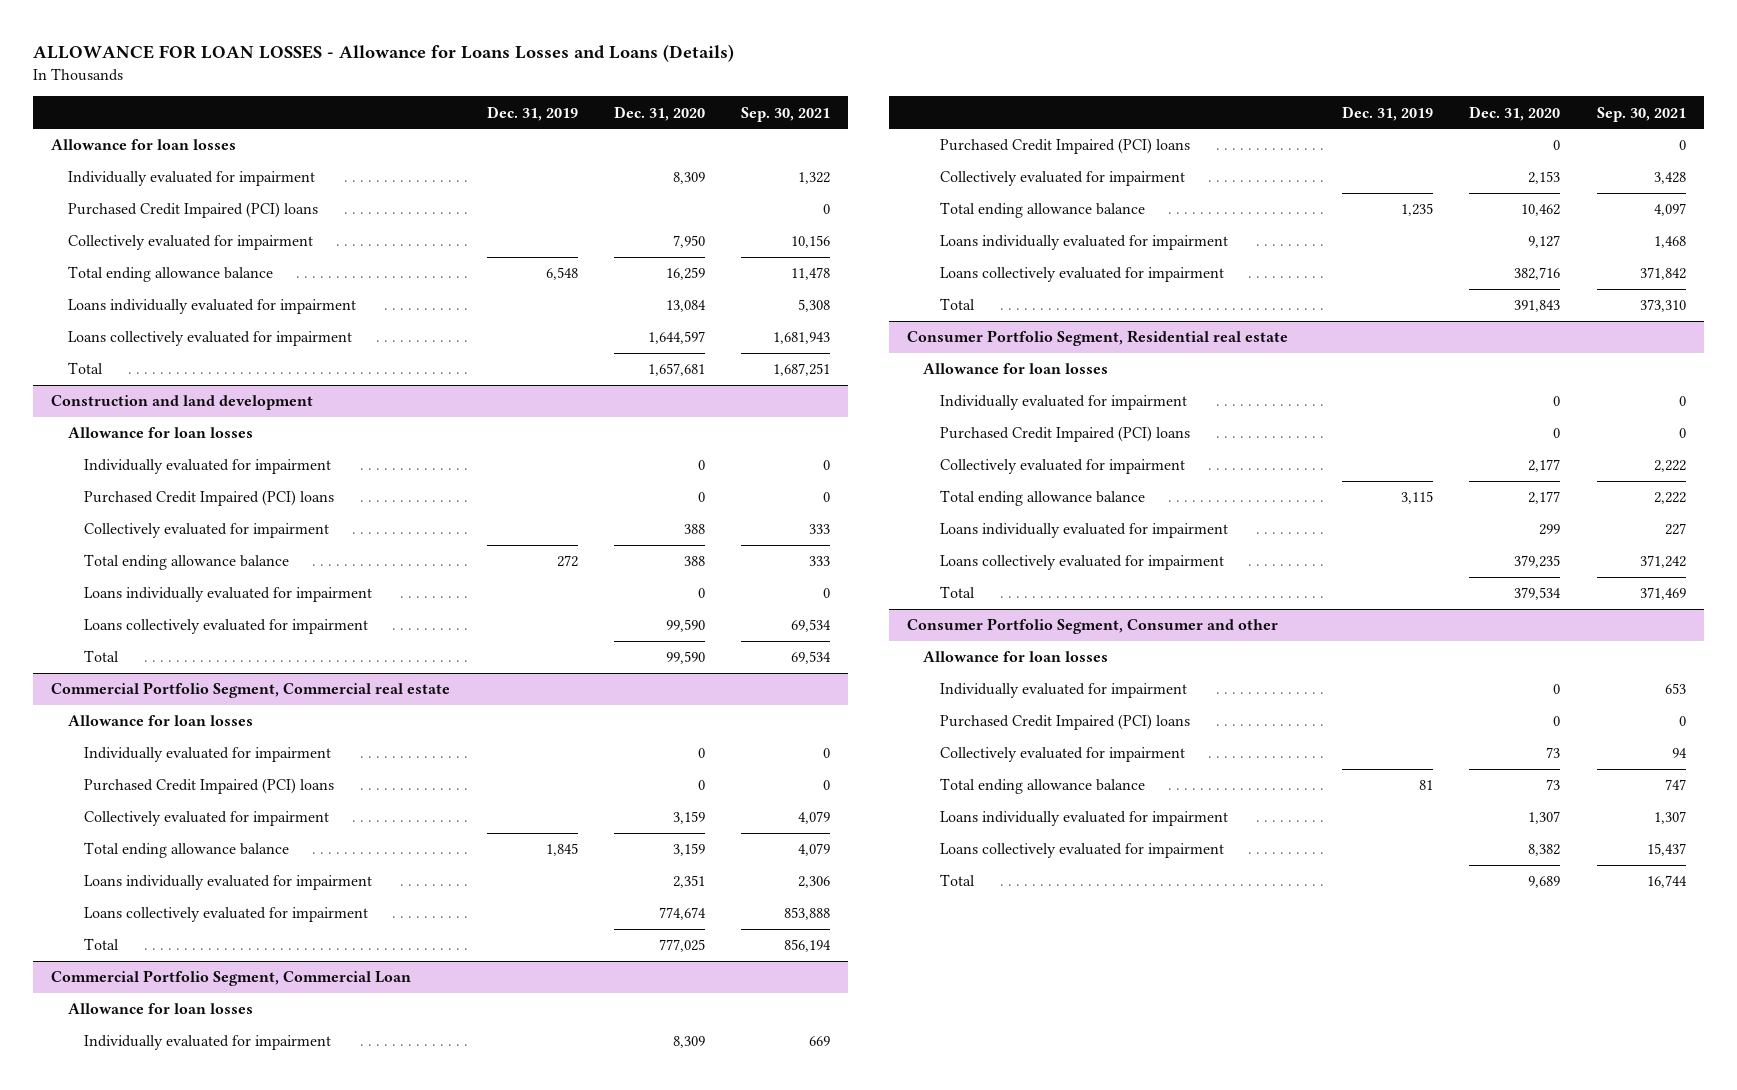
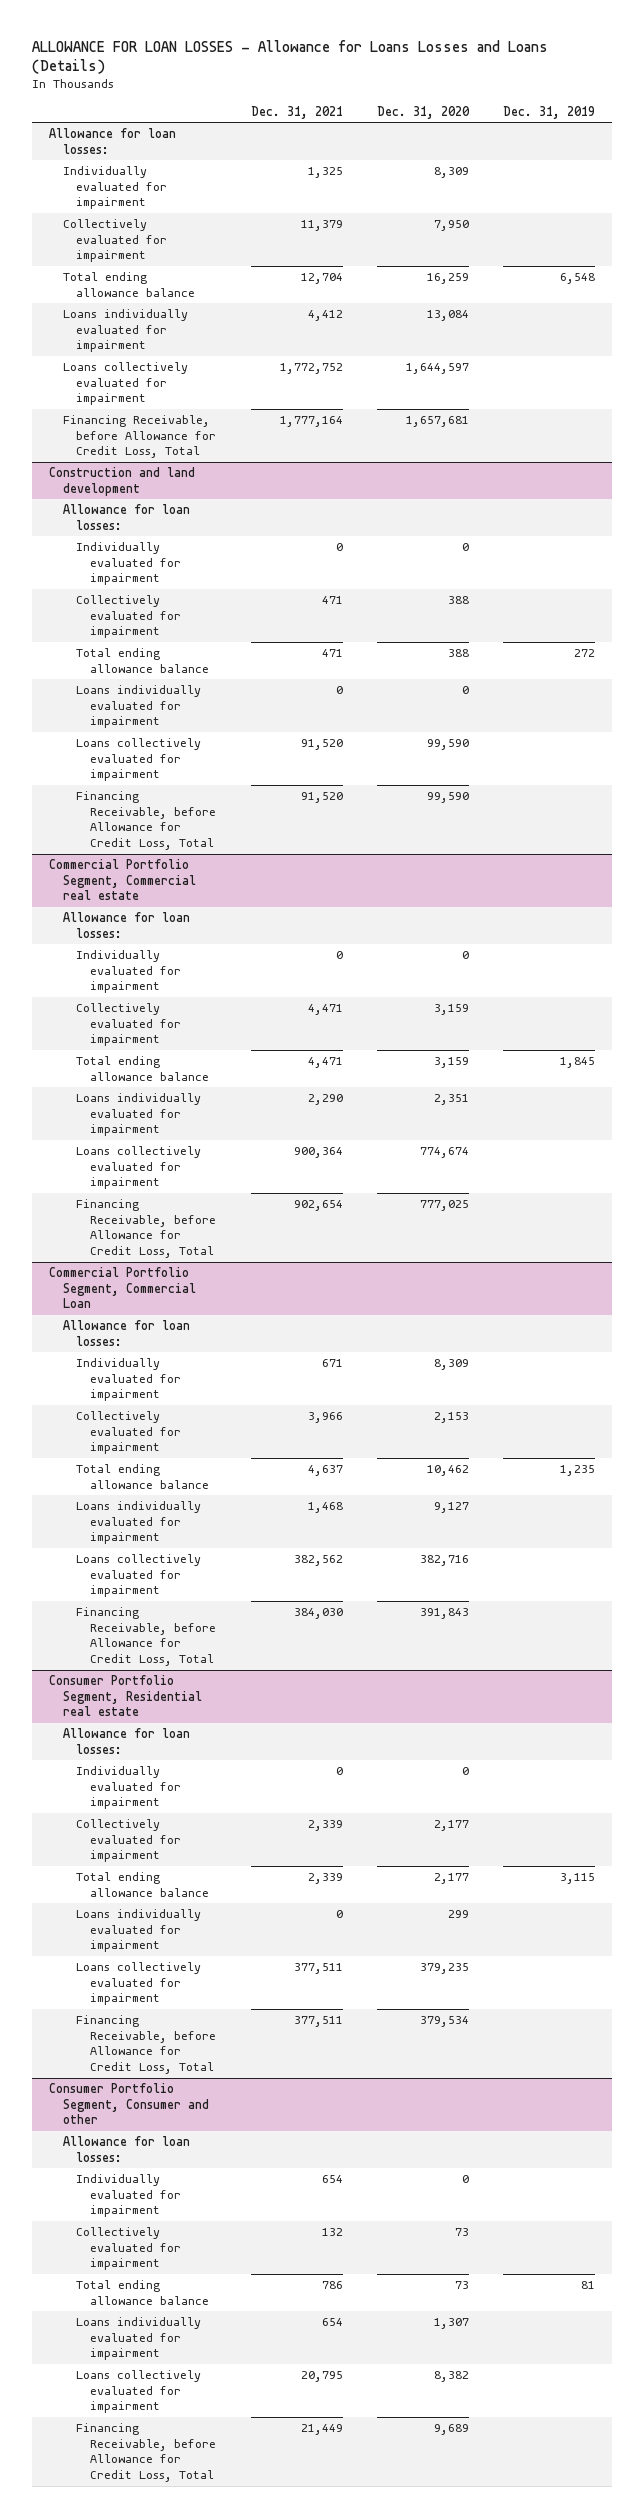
[741,106,831,122] Sep. 30, 2021 -> none
none -> [250,105,343,119] Dec. 31, 2021
[51,139,237,151] Allowance for loan losses -> [49,128,177,154] Allowance for loan losses:
[67,202,318,219] Purchased Credit Impaired (PCI) loans -> none
[67,362,103,375] Total -> [62,415,217,459] Financing Receivable, before Allowance for Credit Loss, Total
[67,427,253,439] Allowance for loan losses -> [62,504,190,530] Allowance for loan losses:
[84,490,335,507] Purchased Credit Impaired (PCI) loans -> none
[84,650,120,663] Total -> [76,791,216,851] Financing Receivable, before Allowance for Credit Loss, Total
[67,715,253,727] Allowance for loan losses -> [62,912,190,938] Allowance for loan losses:
[84,778,335,795] Purchased Credit Impaired (PCI) loans -> none
[84,938,120,951] Total -> [76,1199,216,1259] Financing Receivable, before Allowance for Credit Loss, Total
[67,1003,253,1015] Allowance for loan losses -> [62,1320,190,1346] Allowance for loan losses:
[939,138,1190,155] Purchased Credit Impaired (PCI) loans -> none
[939,298,975,311] Total -> [76,1607,216,1667] Financing Receivable, before Allowance for Credit Loss, Total
[923,363,1109,375] Allowance for loan losses -> [62,1728,190,1754] Allowance for loan losses:
[939,426,1190,443] Purchased Credit Impaired (PCI) loans -> none
[939,586,975,599] Total -> [76,2015,216,2075] Financing Receivable, before Allowance for Credit Loss, Total
[923,651,1109,663] Allowance for loan losses -> [62,2136,190,2162] Allowance for loan losses:
[939,714,1190,731] Purchased Credit Impaired (PCI) loans -> none
[939,874,975,887] Total -> [76,2423,216,2483] Financing Receivable, before Allowance for Credit Loss, Total

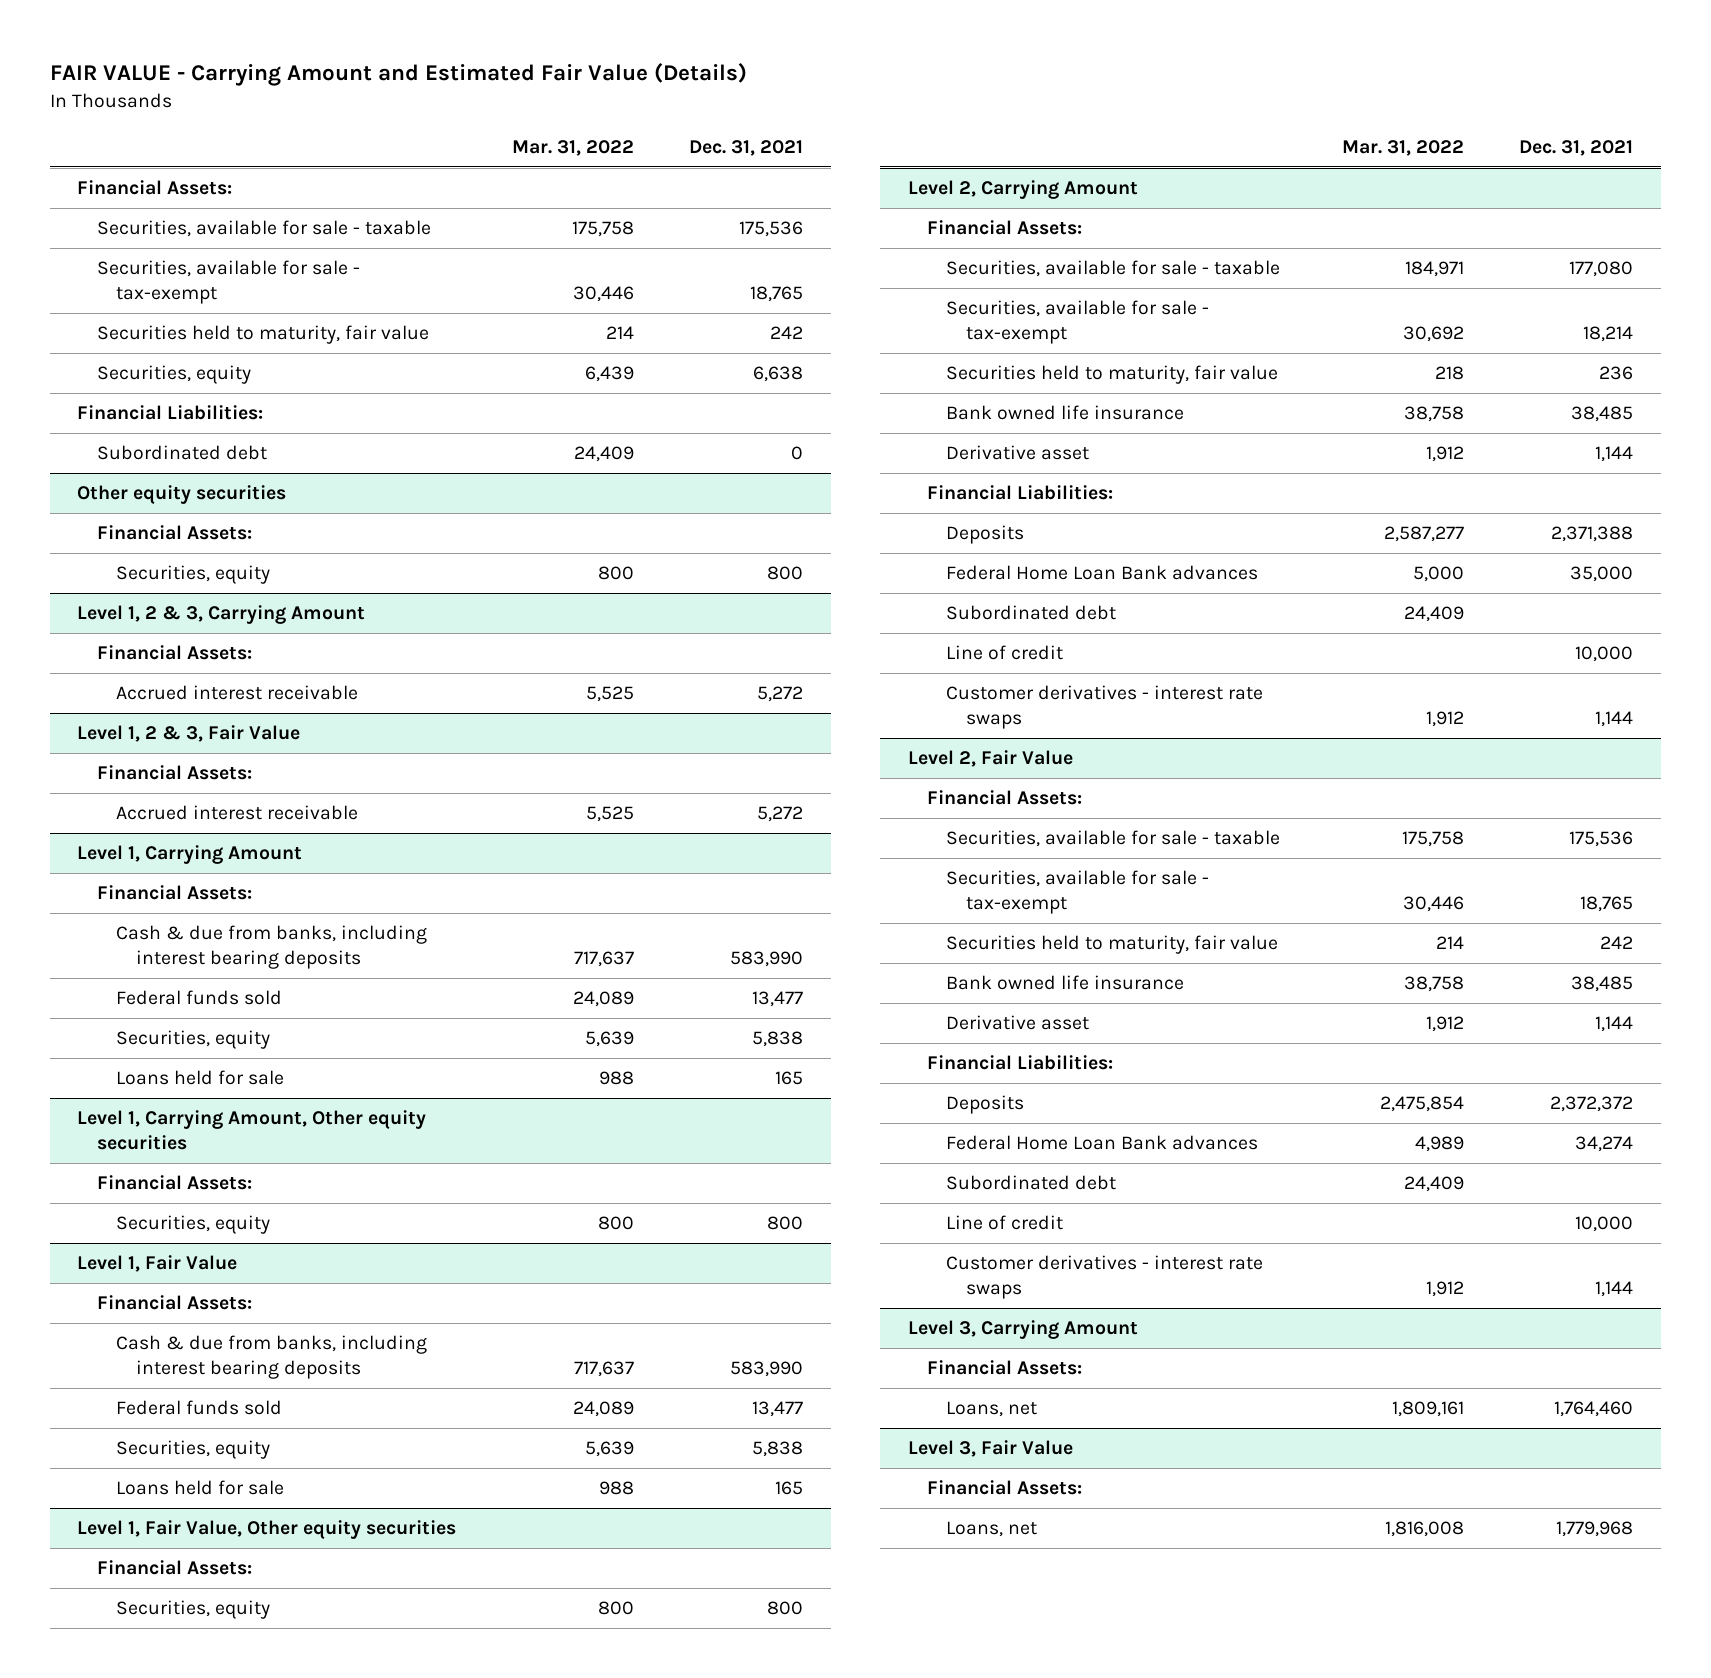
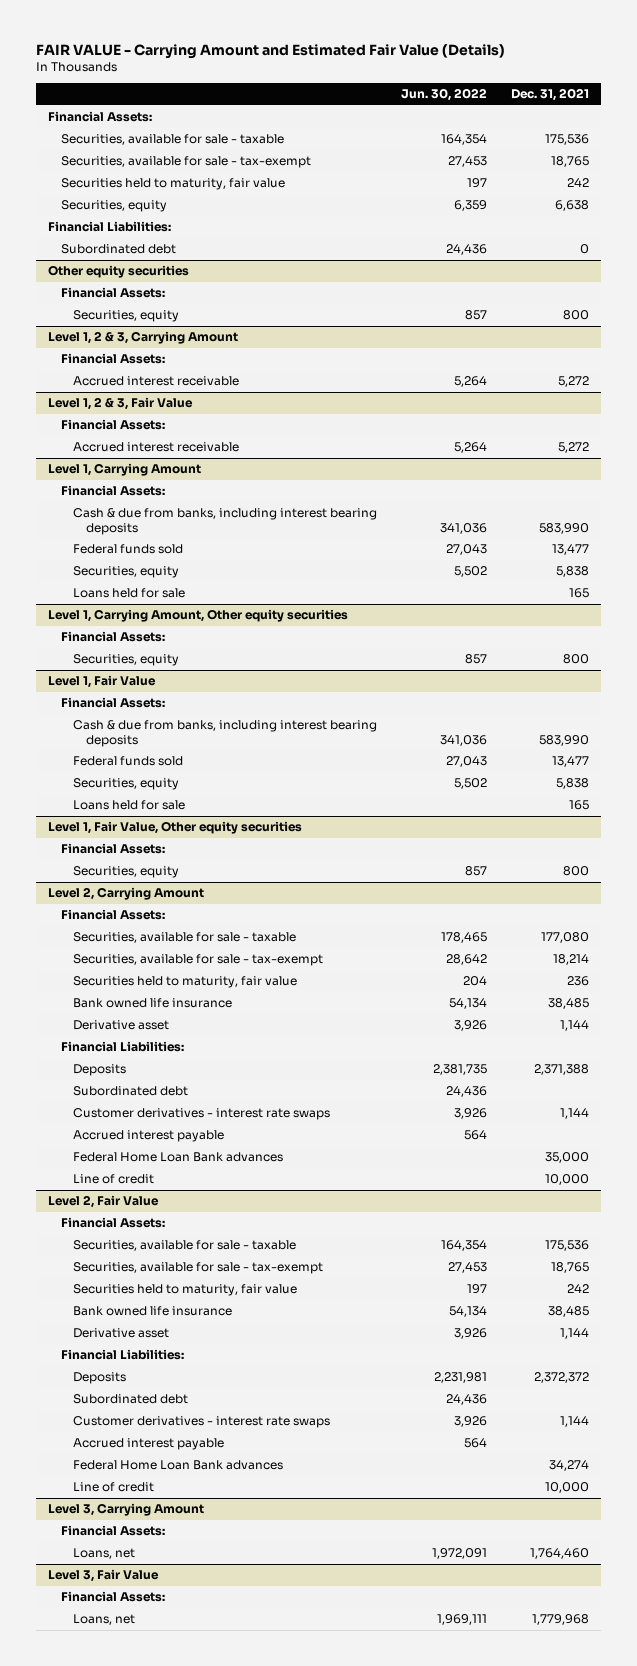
[511,139,634,156] Mar. 31, 2022 -> none
none -> [401,88,488,102] Jun. 30, 2022
none -> [73,1130,225,1143] Accrued interest payable
[946,565,1259,581] Federal Home Loan Bank advances -> [73,1152,284,1163] Federal Home Loan Bank advances
[946,645,1064,661] Line of credit -> [73,1174,155,1185] Line of credit
none -> [73,1438,225,1451] Accrued interest payable
[946,1135,1259,1151] Federal Home Loan Bank advances -> [73,1460,284,1471] Federal Home Loan Bank advances
[946,1215,1064,1231] Line of credit -> [73,1482,155,1493] Line of credit

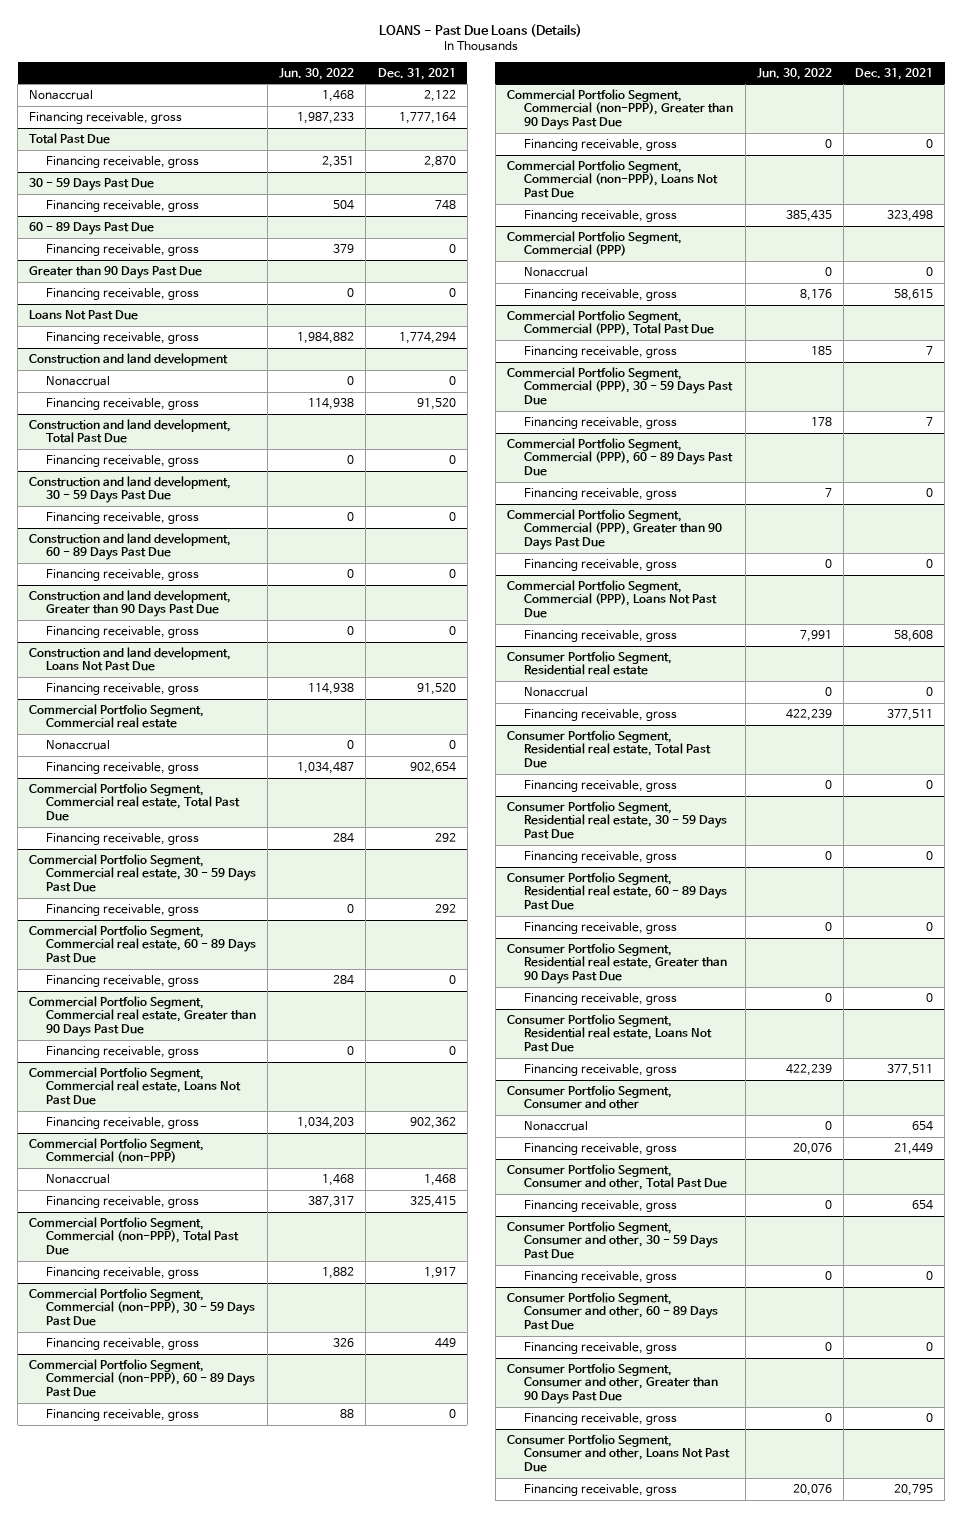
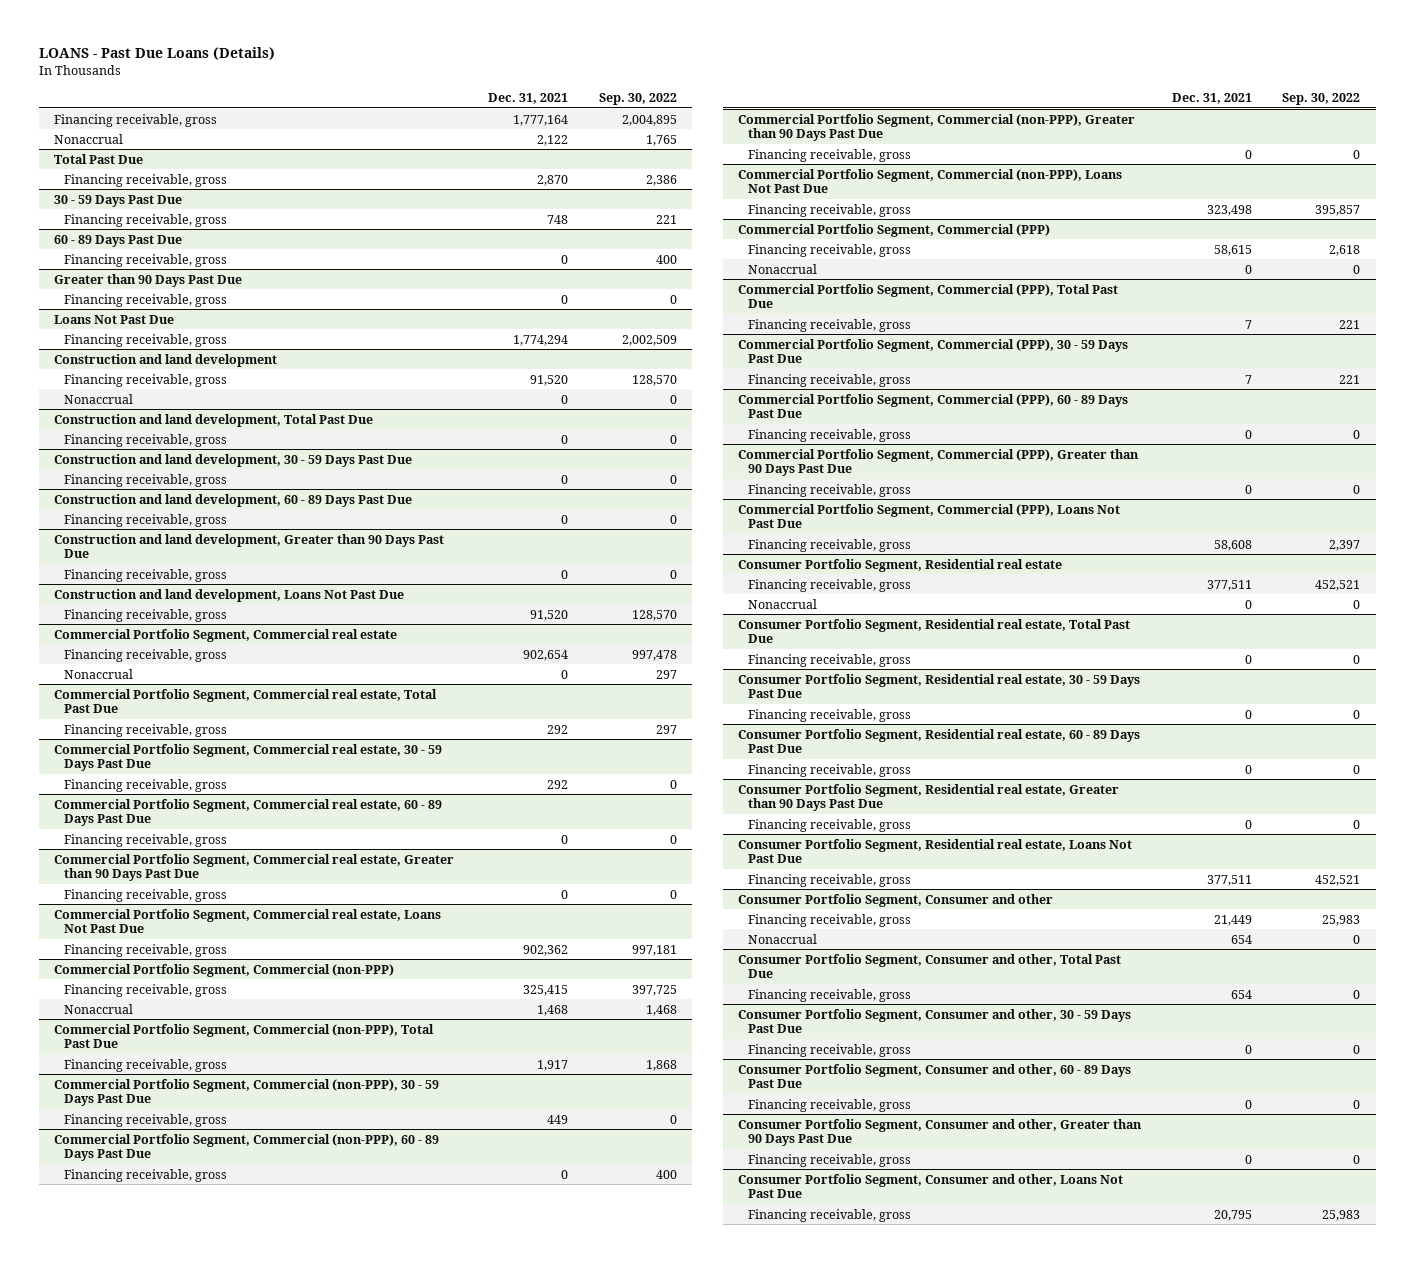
[279,67,355,80] Jun. 30, 2022 -> none
none -> [598,92,677,105] Sep. 30, 2022
[29,89,94,100] Nonaccrual -> [54,133,124,144] Nonaccrual
[46,375,111,386] Nonaccrual -> [63,393,133,404] Nonaccrual
[46,739,111,750] Nonaccrual -> [63,668,133,679] Nonaccrual
[46,1173,111,1184] Nonaccrual -> [63,1003,133,1014] Nonaccrual
[524,266,589,277] Nonaccrual -> [747,263,817,274] Nonaccrual
[524,686,589,697] Nonaccrual -> [747,598,817,609] Nonaccrual
[524,1120,589,1131] Nonaccrual -> [747,933,817,944] Nonaccrual

